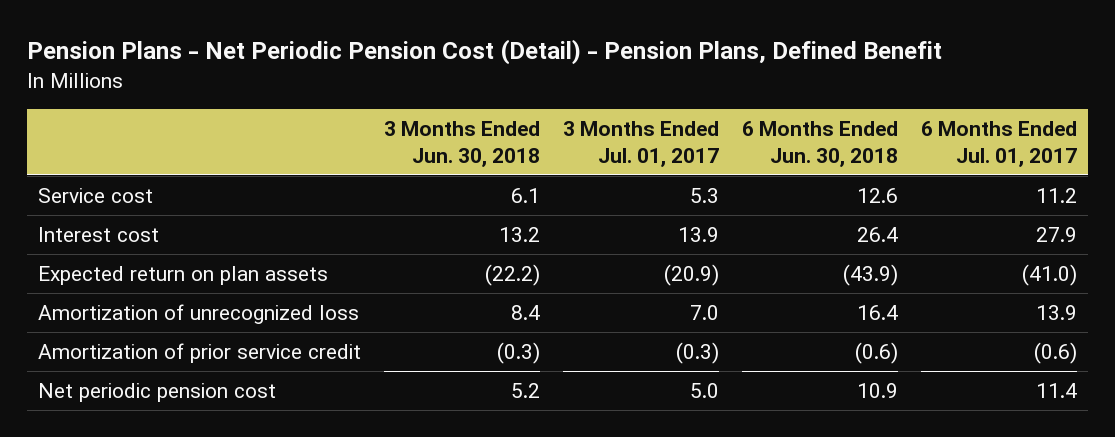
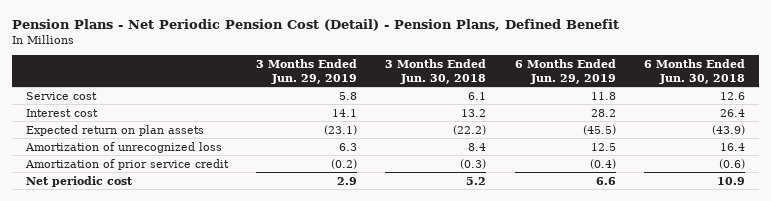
[563,120,720,167] 3 Months Ended Jul. 01, 2017 -> none
[920,120,1077,167] 6 Months Ended Jul. 01, 2017 -> none
none -> [256,58,358,84] 3 Months Ended Jun. 29, 2019
none -> [514,58,616,84] 6 Months Ended Jun. 29, 2019
[38,383,277,403] Net periodic pension cost -> [25,175,133,187] Net periodic cost

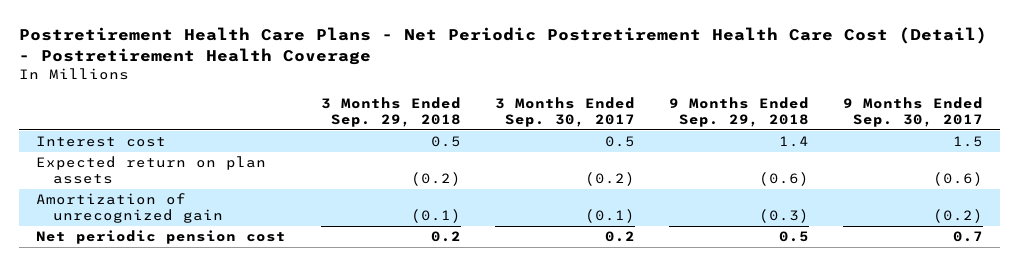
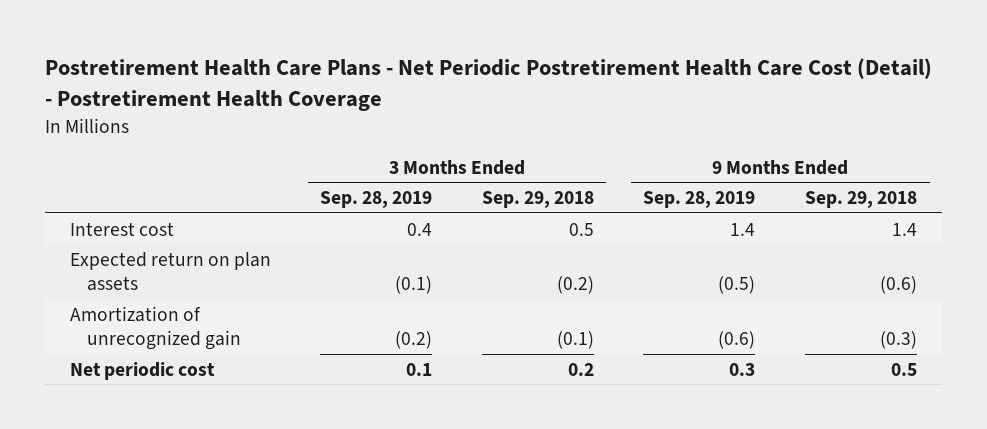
[494,96,635,127] 3 Months Ended Sep. 30, 2017 -> none
[842,96,983,127] 9 Months Ended Sep. 30, 2017 -> none
none -> [320,191,433,209] Sep. 28, 2019
none -> [643,191,756,209] Sep. 28, 2019
[36,230,287,245] Net periodic pension cost -> [69,361,215,380] Net periodic cost

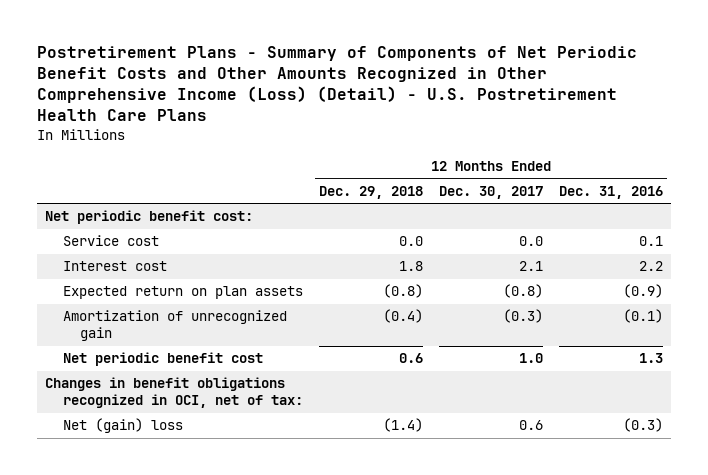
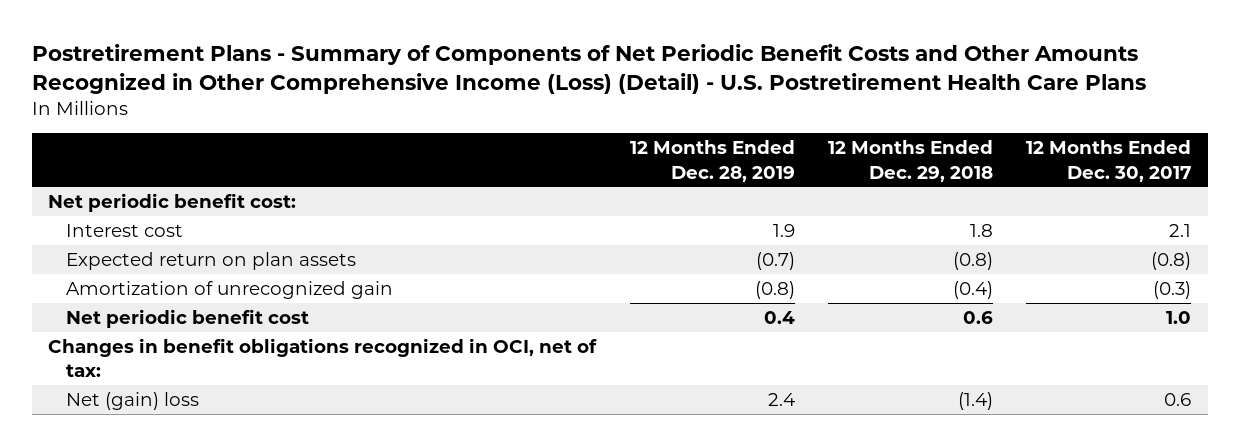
[558,185,663,199] Dec. 31, 2016 -> none
none -> [629,140,795,182] 12 Months Ended Dec. 28, 2019
[62,235,159,247] Service cost -> none

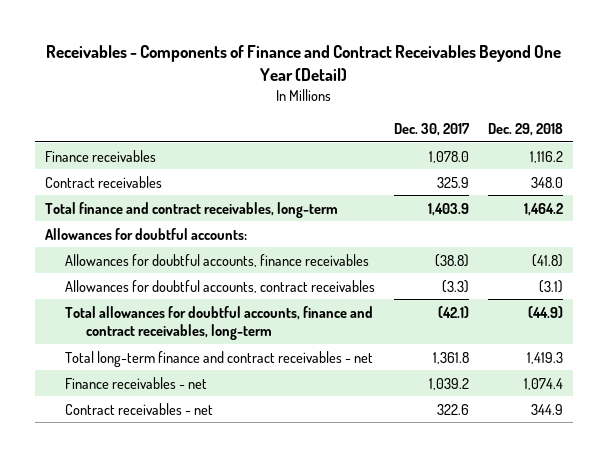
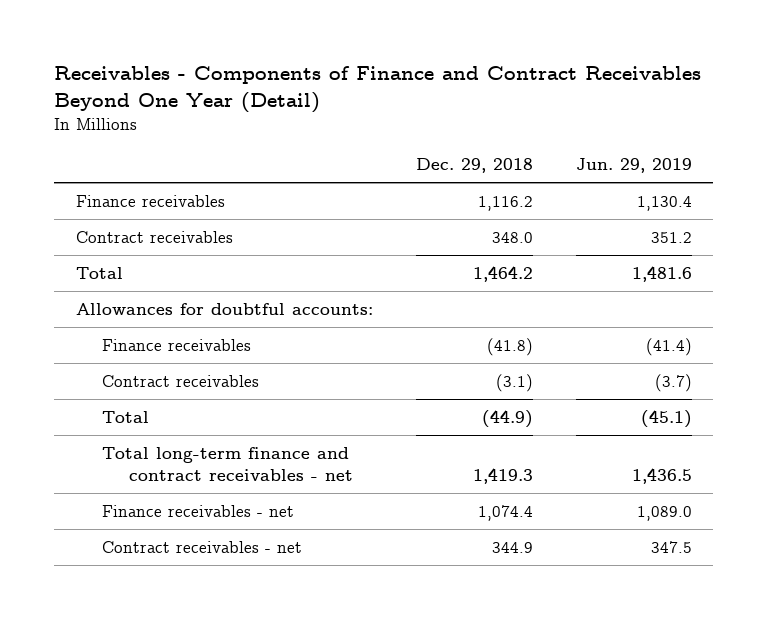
[394,123,471,137] Dec. 30, 2017 -> none
none -> [575,158,692,174] Jun. 29, 2019
[44,201,338,218] Total finance and contract receivables, long-term -> [75,266,123,279] Total
[65,253,370,267] Allowances for doubtful accounts, finance receivables -> [102,338,252,351] Finance receivables
[65,279,376,293] Allowances for doubtful accounts, contract receivables -> [102,374,260,387] Contract receivables
[65,305,374,341] Total allowances for doubtful accounts, finance and contract receivables, long-term -> [102,410,150,423] Total

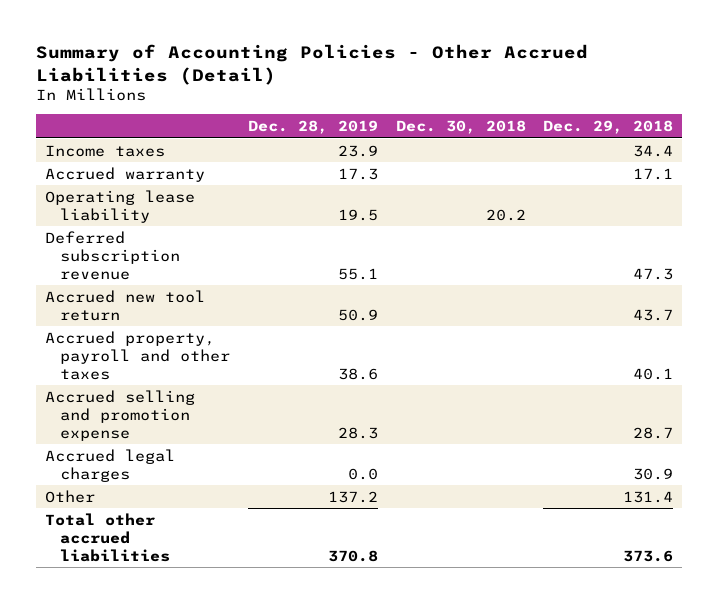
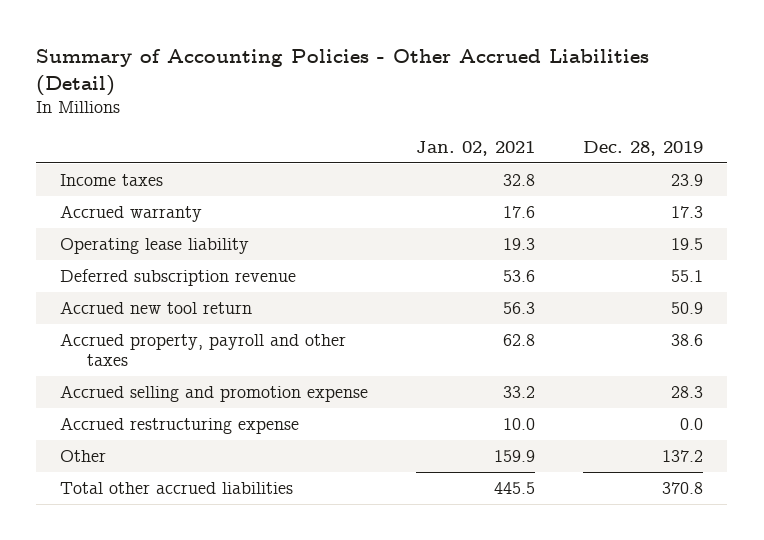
[395,119,526,134] Dec. 30, 2018 -> none
[543,119,674,134] Dec. 29, 2018 -> none
none -> [416,140,536,156] Jan. 02, 2021
[44,448,175,482] Accrued legal charges -> none
none -> [60,416,300,434] Accrued restructuring expense

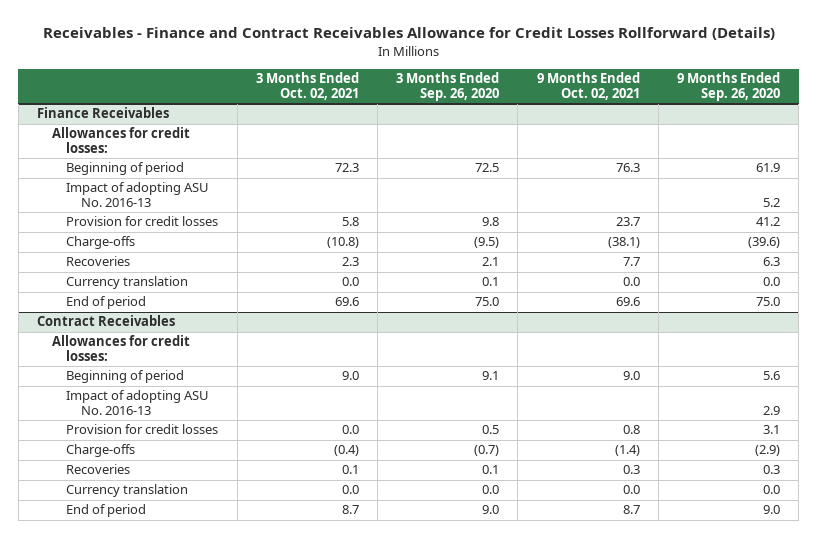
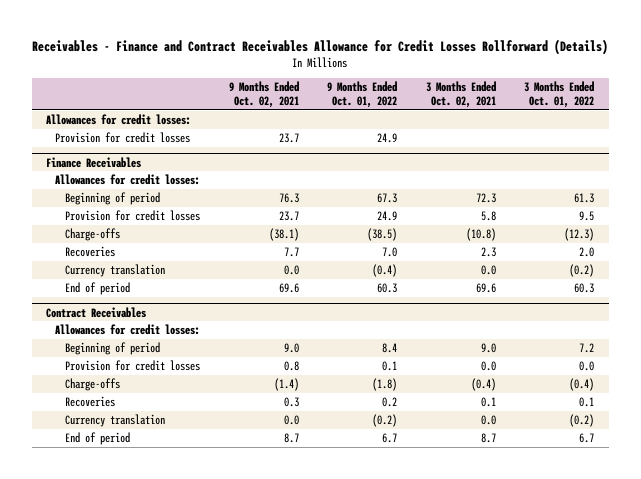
[396,72,500,101] 3 Months Ended Sep. 26, 2020 -> none
[677,72,781,101] 9 Months Ended Sep. 26, 2020 -> none
none -> [327,81,398,109] 9 Months Ended Oct. 01, 2022
none -> [524,81,595,109] 3 Months Ended Oct. 01, 2022
none -> [46,113,192,125] Allowances for credit losses:
none -> [55,131,191,143] Provision for credit losses
[66,182,210,208] Impact of adopting ASU No. 2016-13 -> none
[66,390,210,416] Impact of adopting ASU No. 2016-13 -> none

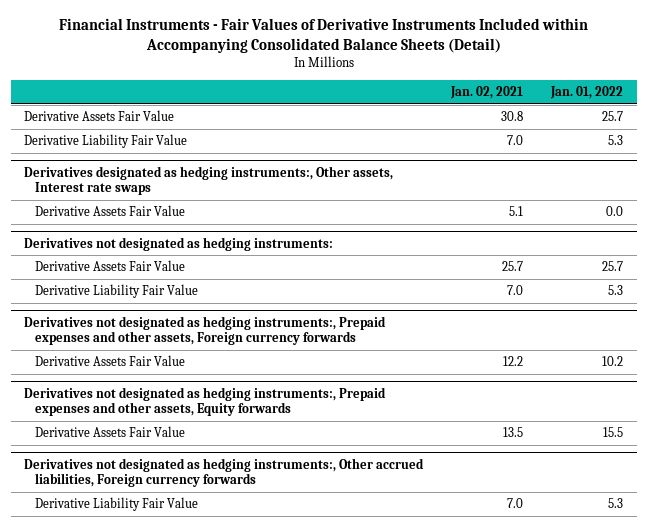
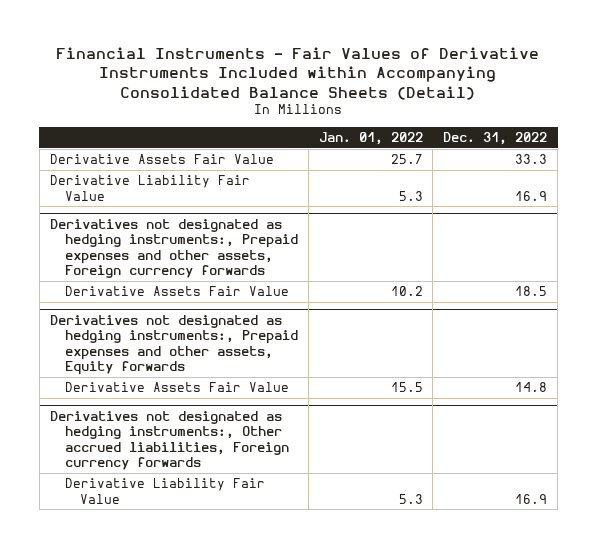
[450,86,524,100] Jan. 02, 2021 -> none
none -> [443,132,548,146] Dec. 31, 2022
[24,165,394,196] Derivatives designated as hedging instruments:, Other assets, Interest rate swaps -> none
[34,205,185,217] Derivative Assets Fair Value -> none
[24,236,334,251] Derivatives not designated as hedging instruments: -> none
[34,260,185,272] Derivative Assets Fair Value -> none
[34,284,198,299] Derivative Liability Fair Value -> none

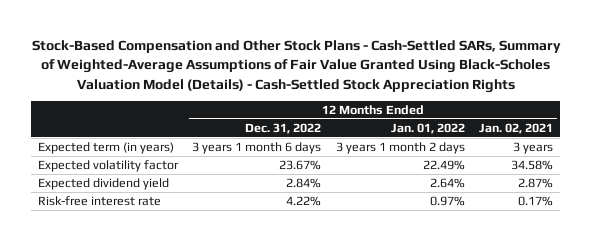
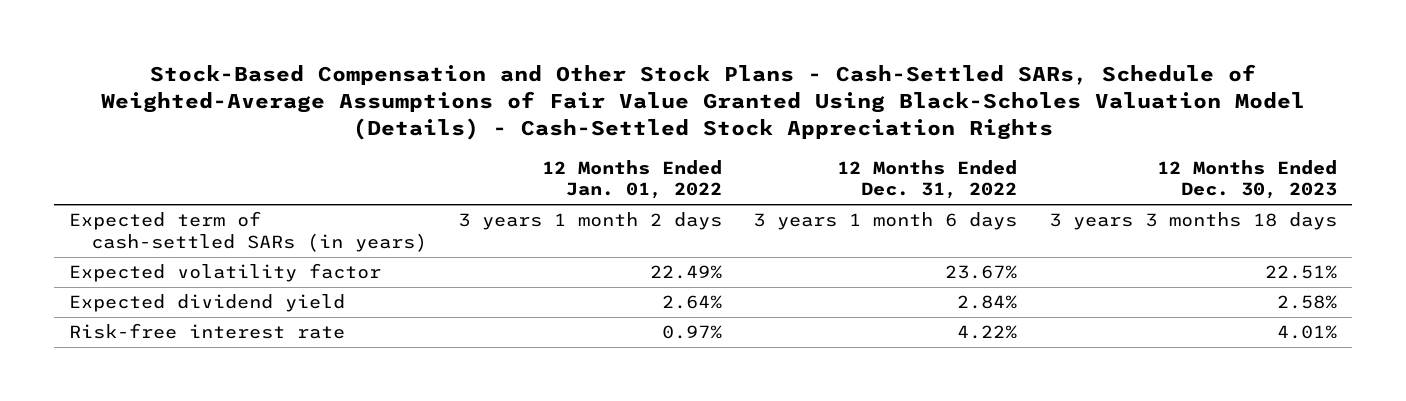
[31,40,561,93] Stock-Based Compensation and Other Stock Plans - Cash-Settled SARs, Summary of Weighted-Average Assumptions of Fair Value Granted Using Black-Scholes Valuation Model (Details) - Cash-Settled Stock Appreciation Rights -> [100,63,1305,141] Stock-Based Compensation and Other Stock Plans - Cash-Settled SARs, Schedule of Weighted-Average Assumptions of Fair Value Granted Using Black-Scholes Valuation Model (Details) - Cash-Settled Stock Appreciation Rights
[479,122,554,134] Jan. 02, 2021 -> none
none -> [1156,159,1337,200] 12 Months Ended Dec. 30, 2023
[38,142,175,155] Expected term (in years) -> [69,211,428,252] Expected term of cash-settled SARs (in years)

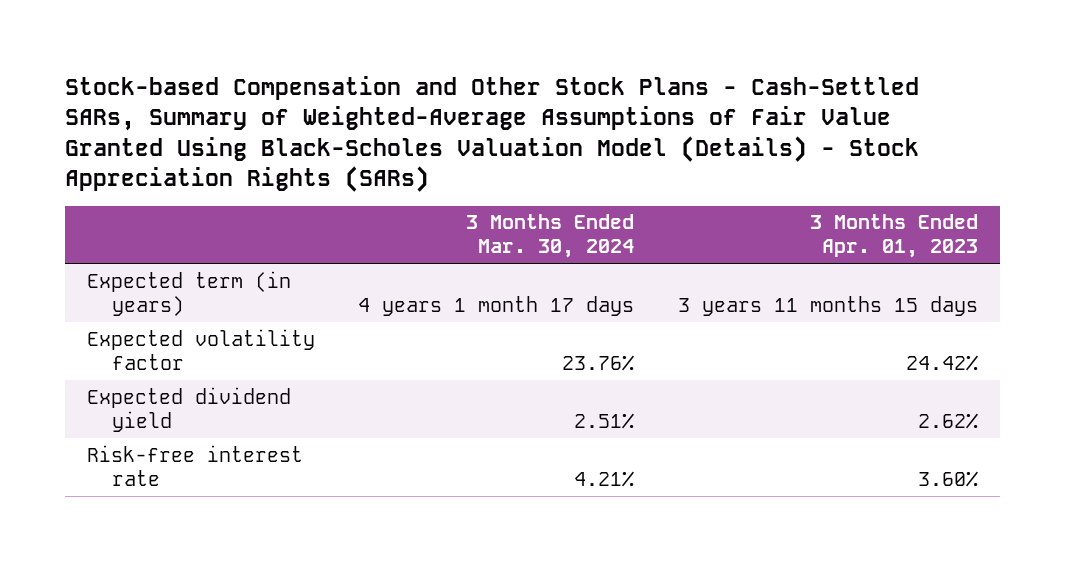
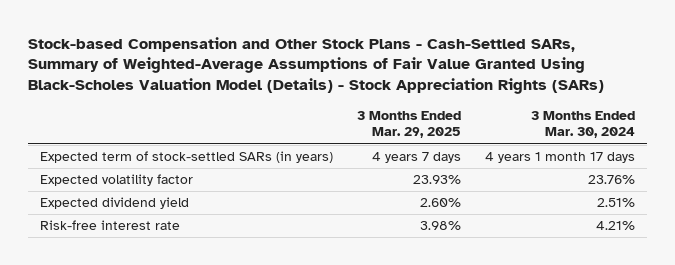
[810,214,979,259] 3 Months Ended Apr. 01, 2023 -> none
none -> [357,110,462,139] 3 Months Ended Mar. 29, 2025
[86,270,291,316] Expected term (in years) -> [39,151,333,164] Expected term of stock-settled SARs (in years)

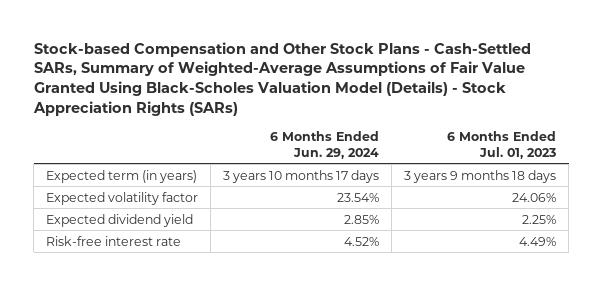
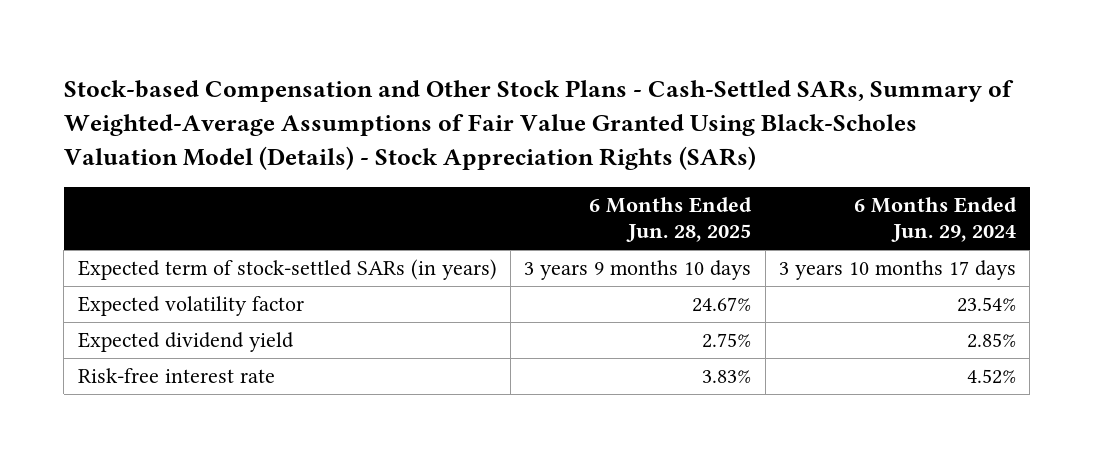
[447,131,557,159] 6 Months Ended Jul. 01, 2023 -> none
none -> [589,196,753,243] 6 Months Ended Jun. 28, 2025
[46,169,198,183] Expected term (in years) -> [77,259,497,281] Expected term of stock-settled SARs (in years)

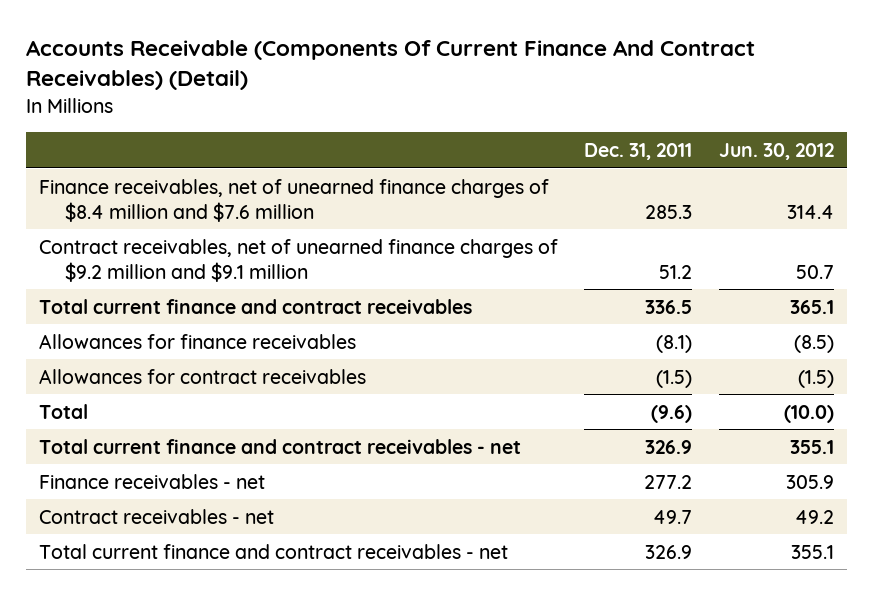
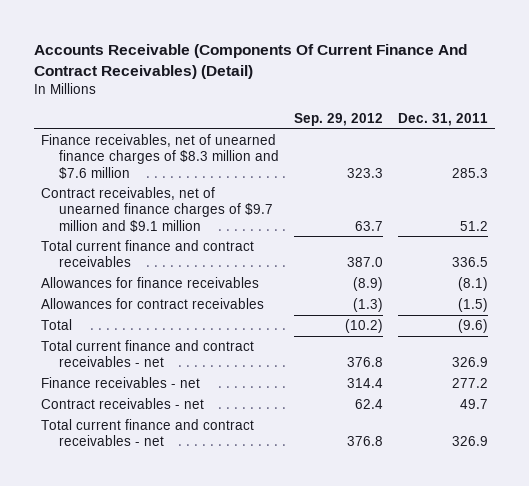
[718,142,834,160] Jun. 30, 2012 -> none
none -> [293,113,383,127] Sep. 29, 2012
[38,178,549,222] Finance receivables, net of unearned finance charges of $8.4 million and $7.6 million -> [41,134,279,179] Finance receivables, net of unearned finance charges of $8.3 million and $7.6 million
[38,238,558,282] Contract receivables, net of unearned finance charges of $9.2 million and $9.1 million -> [41,187,273,232] Contract receivables, net of unearned finance charges of $9.7 million and $9.1 million

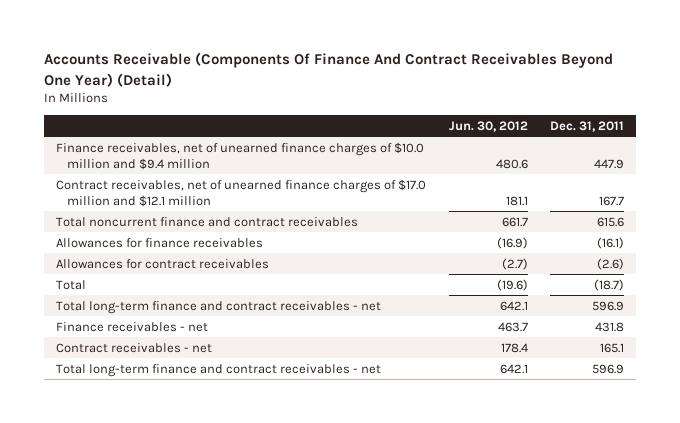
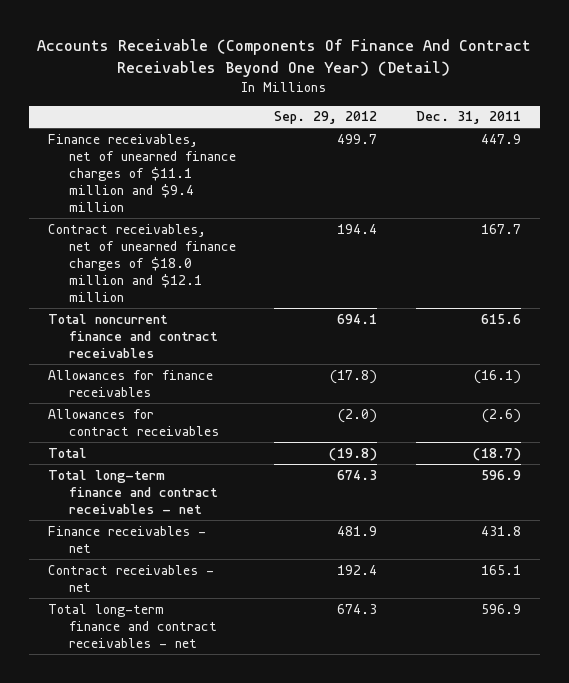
[448,120,528,132] Jun. 30, 2012 -> none
none -> [274,111,378,125] Sep. 29, 2012
[55,141,424,170] Finance receivables, net of unearned finance charges of $10.0 million and $9.4 million -> [48,133,237,213] Finance receivables, net of unearned finance charges of $11.1 million and $9.4 million
[55,178,426,207] Contract receivables, net of unearned finance charges of $17.0 million and $12.1 million -> [48,223,237,303] Contract receivables, net of unearned finance charges of $18.0 million and $12.1 million

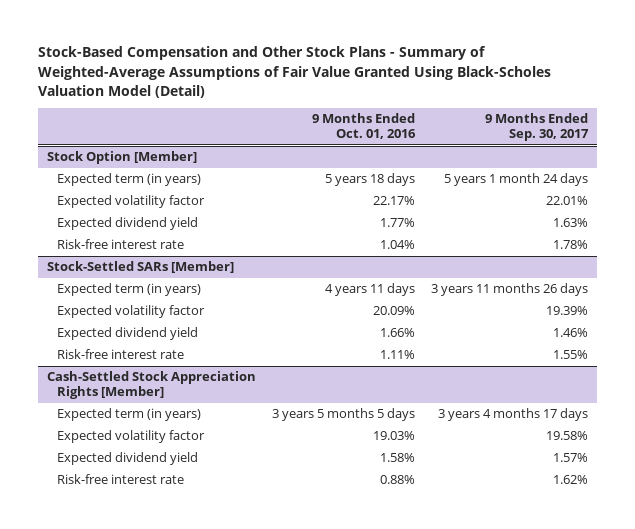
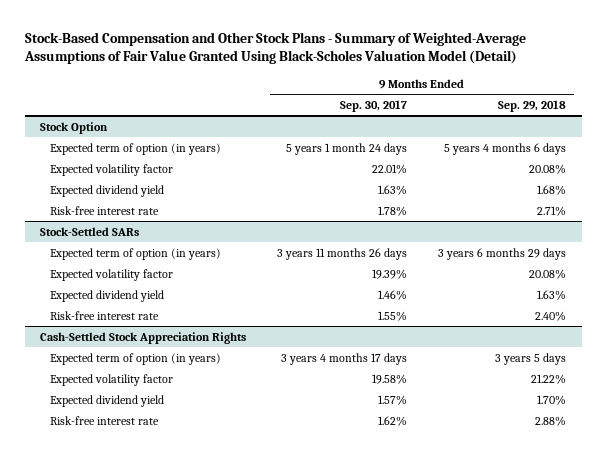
[312,113,417,140] 9 Months Ended Oct. 01, 2016 -> none
none -> [498,99,567,112] Sep. 29, 2018
[46,151,197,165] Stock Option [Member] -> [40,121,109,134] Stock Option
[57,173,202,187] Expected term (in years) -> [50,142,222,155] Expected term of option (in years)
[46,261,234,274] Stock-Settled SARs [Member] -> [40,226,140,236] Stock-Settled SARs
[57,283,202,297] Expected term (in years) -> [50,247,222,260] Expected term of option (in years)
[46,371,256,400] Cash-Settled Stock Appreciation Rights [Member] -> [40,331,247,344] Cash-Settled Stock Appreciation Rights
[57,408,202,422] Expected term (in years) -> [50,352,222,365] Expected term of option (in years)

